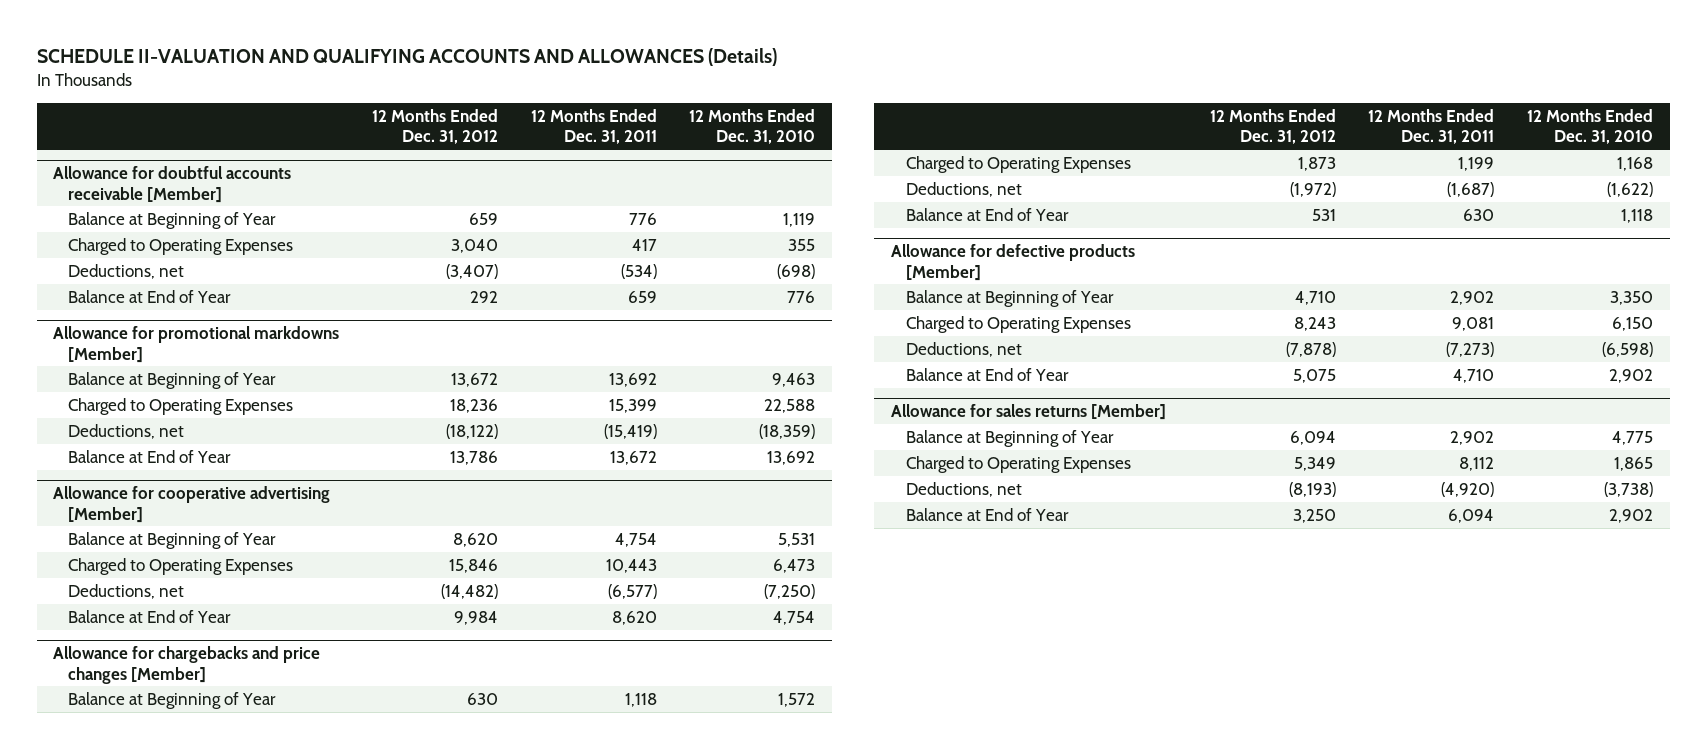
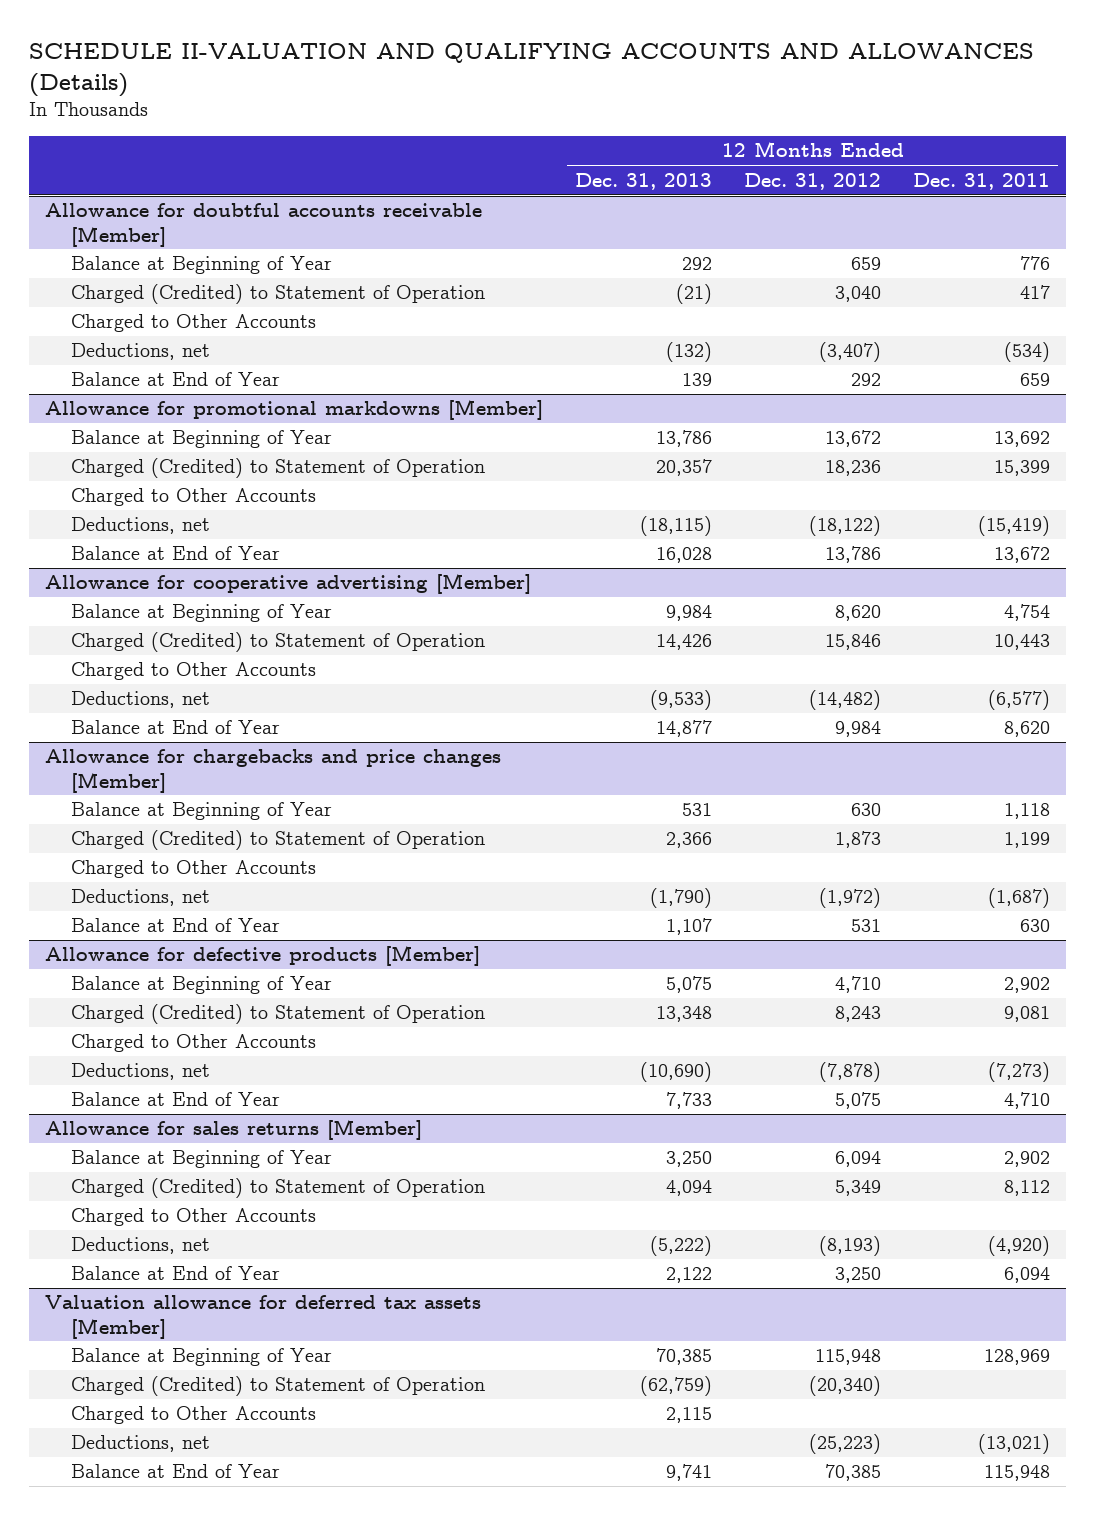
[689,108,816,145] 12 Months Ended Dec. 31, 2010 -> none
none -> [574,172,712,190] Dec. 31, 2013
[68,237,294,255] Charged to Operating Expenses -> [71,284,486,305] Charged (Credited) to Statement of Operation
none -> [71,314,317,333] Charged to Other Accounts
[68,397,294,415] Charged to Operating Expenses -> [71,458,486,479] Charged (Credited) to Statement of Operation
none -> [71,488,317,507] Charged to Other Accounts
[68,557,294,575] Charged to Operating Expenses -> [71,632,486,653] Charged (Credited) to Statement of Operation
none -> [71,662,317,681] Charged to Other Accounts
[906,155,1132,173] Charged to Operating Expenses -> [71,830,486,851] Charged (Credited) to Statement of Operation
none -> [71,860,317,879] Charged to Other Accounts
[906,315,1132,333] Charged to Operating Expenses -> [71,1004,486,1025] Charged (Credited) to Statement of Operation
none -> [71,1034,317,1053] Charged to Other Accounts
[906,455,1132,473] Charged to Operating Expenses -> [71,1178,486,1199] Charged (Credited) to Statement of Operation
none -> [71,1208,317,1227] Charged to Other Accounts
none -> [44,1295,481,1339] Valuation allowance for deferred tax assets [Member]
none -> [71,1348,333,1367] Balance at Beginning of Year
none -> [71,1376,486,1397] Charged (Credited) to Statement of Operation
none -> [71,1406,317,1425] Charged to Other Accounts
none -> [71,1435,211,1453] Deductions, net
none -> [71,1464,281,1479] Balance at End of Year

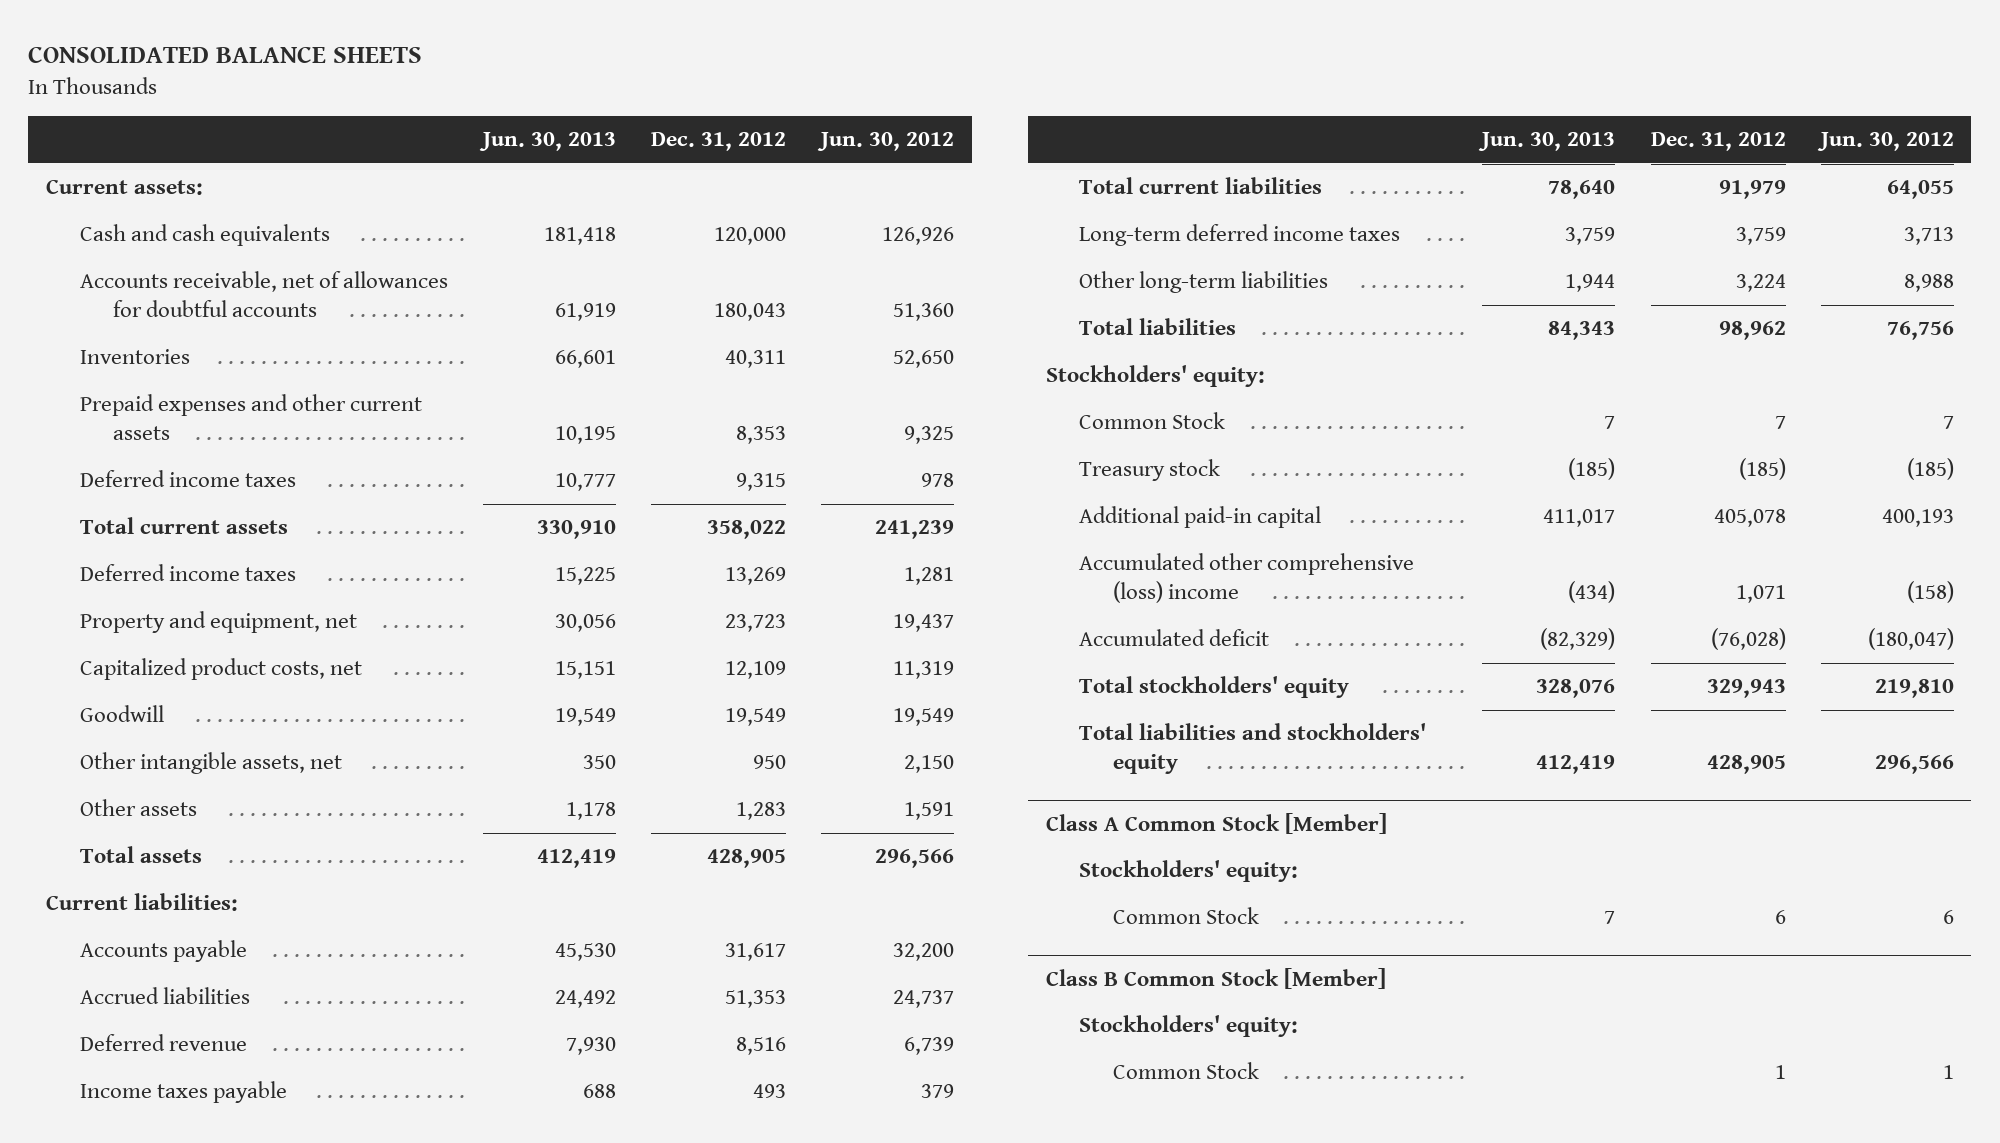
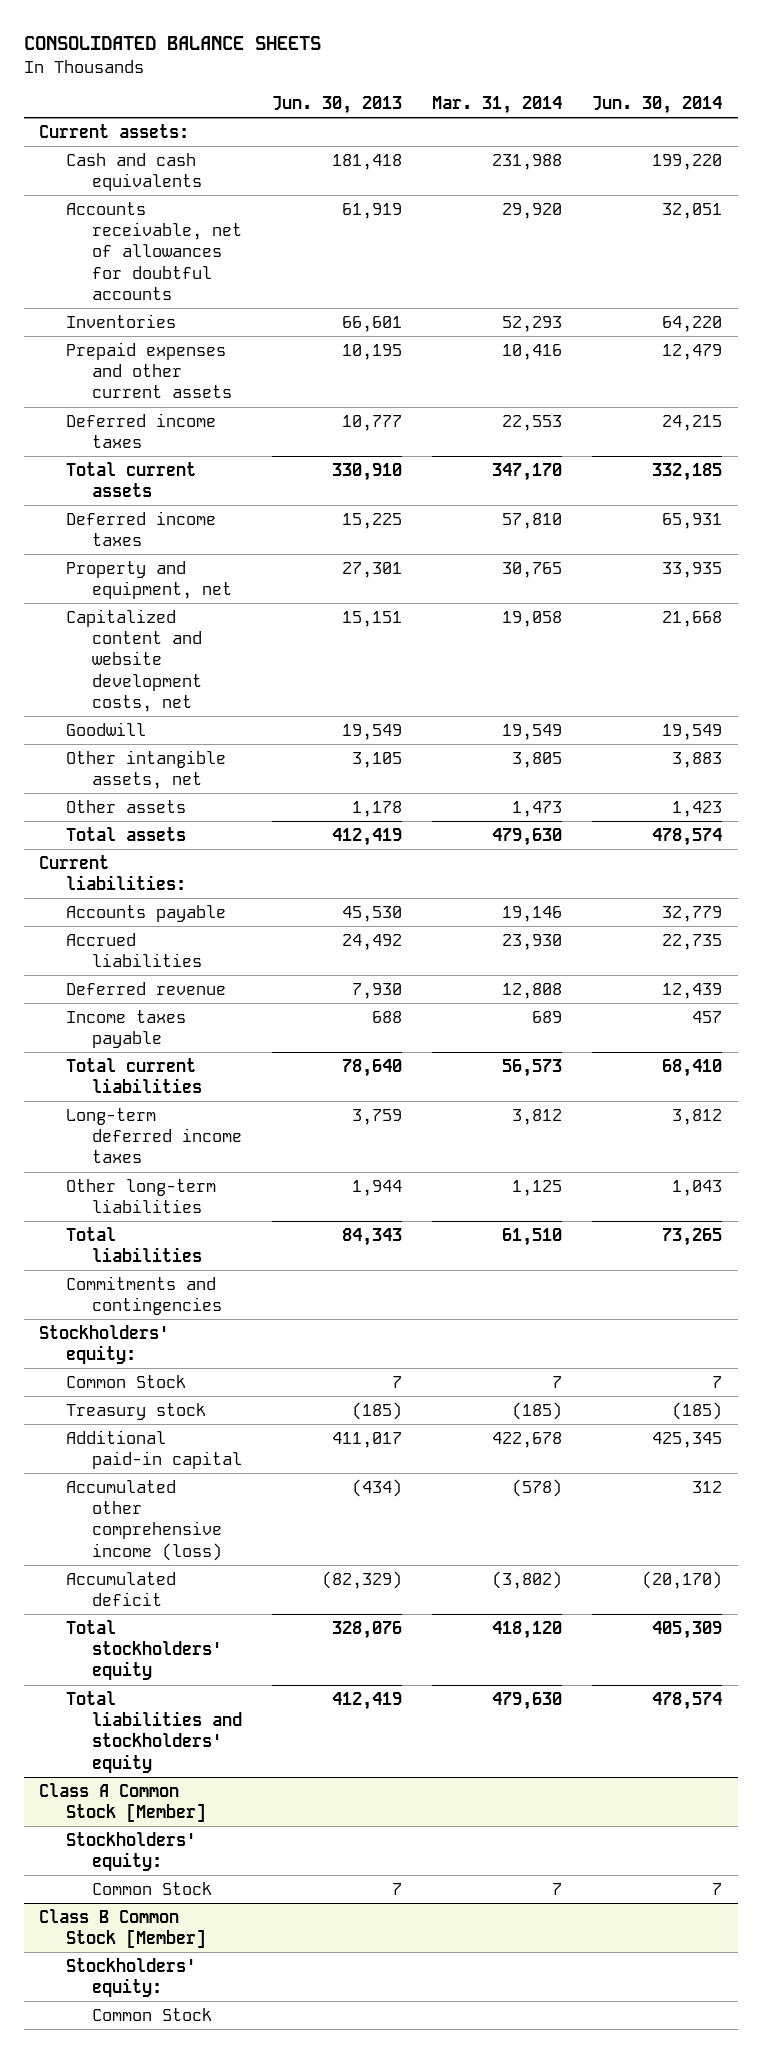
[651,132,787,152] Dec. 31, 2012 -> none
[817,132,955,152] Jun. 30, 2012 -> none
none -> [432,96,563,115] Mar. 31, 2014
none -> [592,96,723,115] Jun. 30, 2014
[554,614,616,633] 30,056 -> [341,561,402,578] 27,301
[79,658,362,681] Capitalized product costs, net -> [65,608,202,713] Capitalized content and website development costs, net
[582,755,616,770] 350 -> [351,751,402,768] 3,105
none -> [65,1275,222,1316] Commitments and contingencies
[1079,553,1415,604] Accumulated other comprehensive (loss) income -> [65,1479,222,1561] Accumulated other comprehensive income (loss)

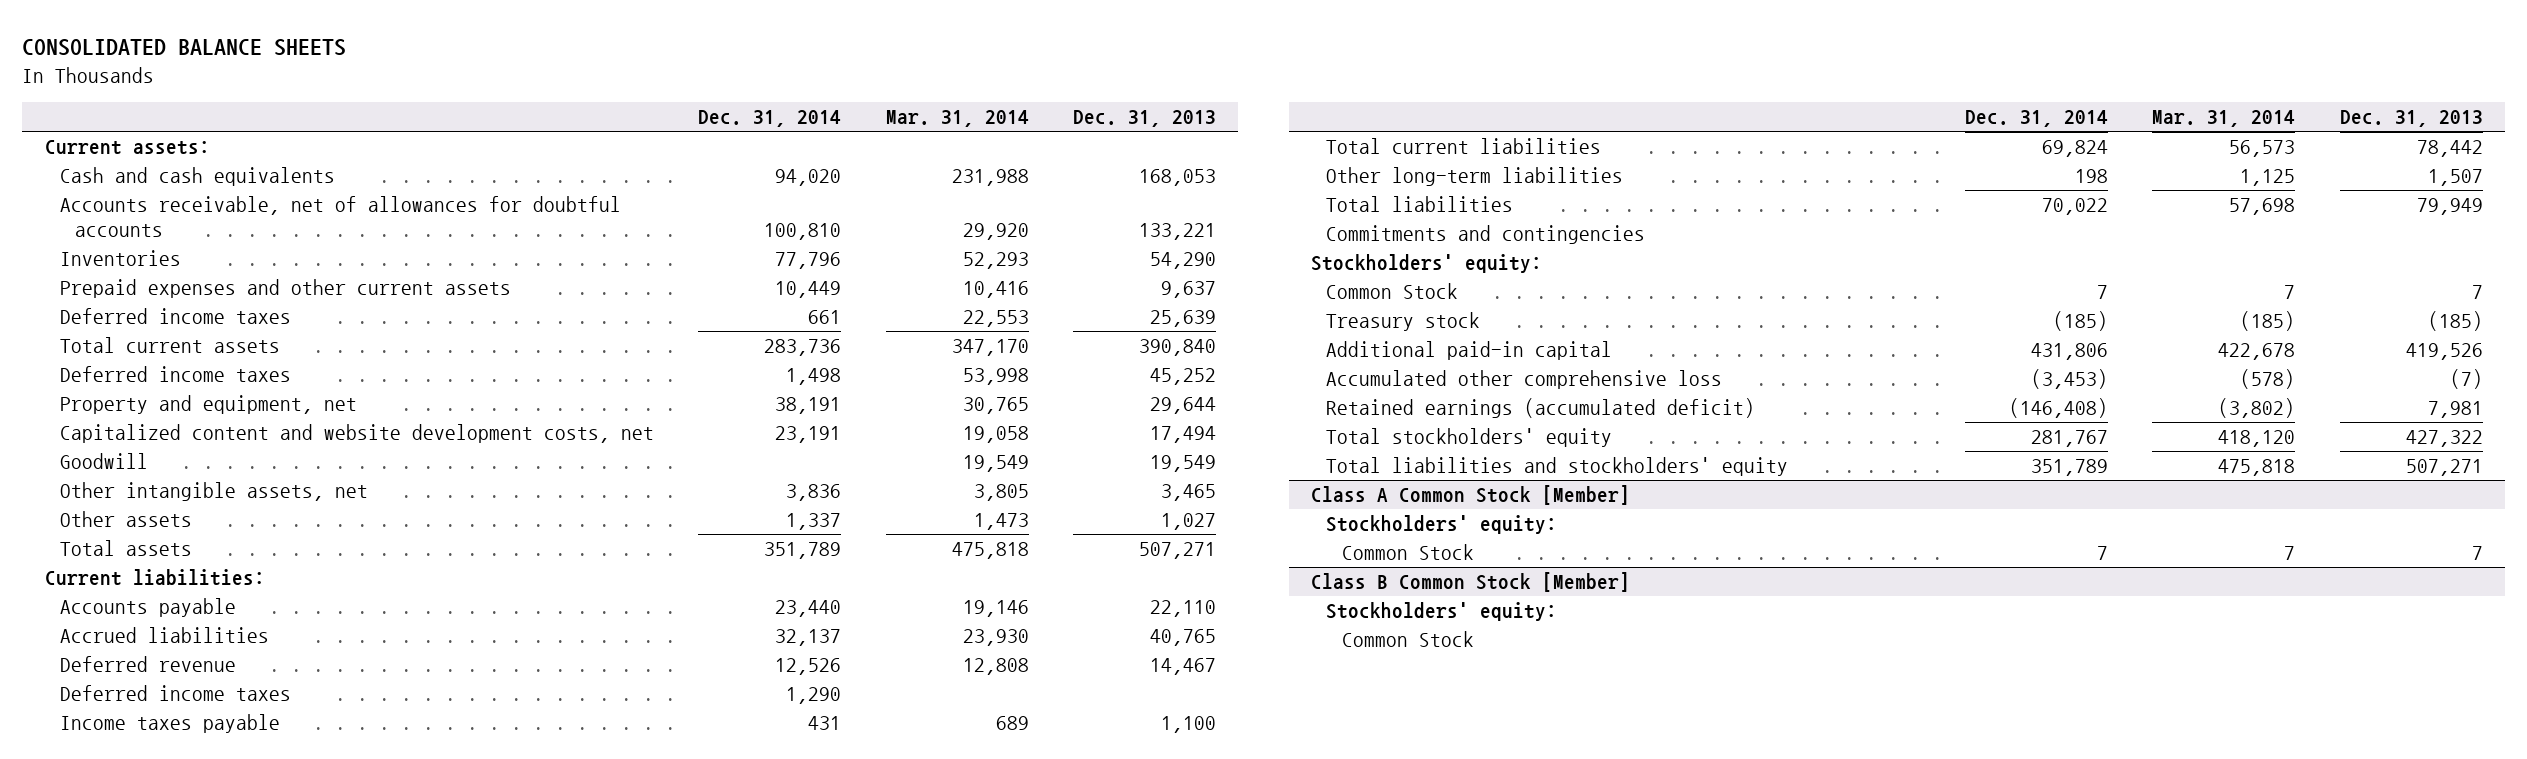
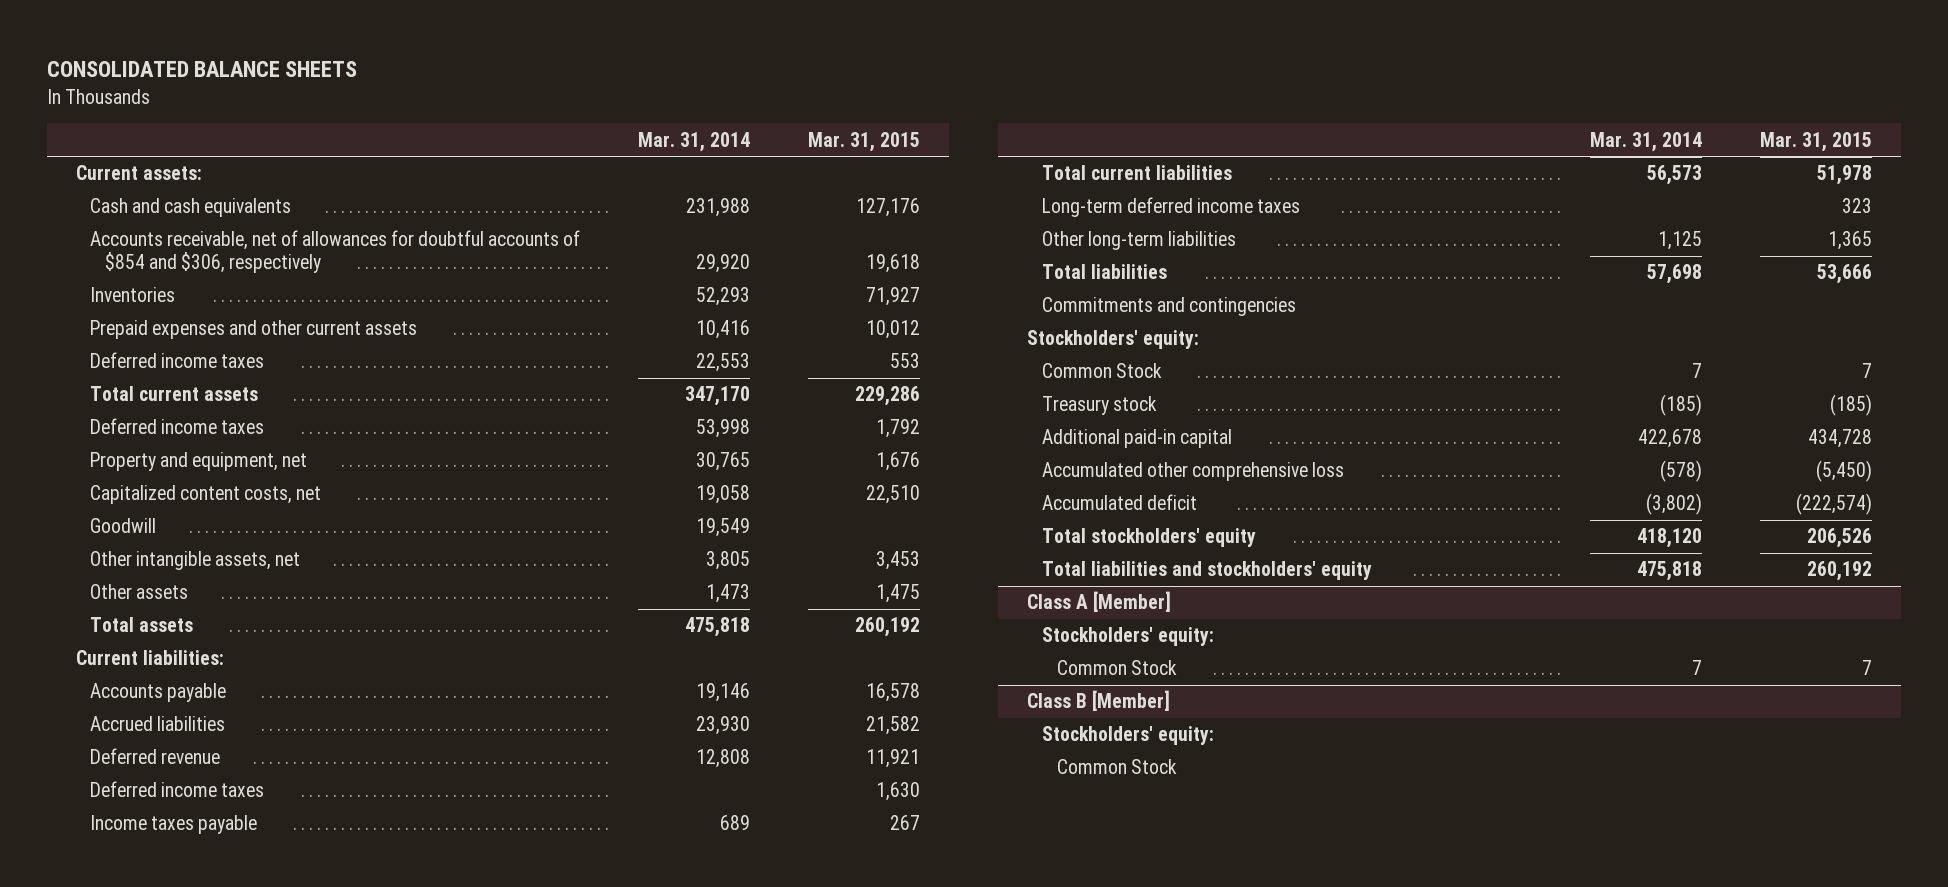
[698,110,842,128] Dec. 31, 2014 -> none
[1072,110,1216,128] Dec. 31, 2013 -> none
none -> [808,131,921,152] Mar. 31, 2015
[59,196,621,237] Accounts receivable, net of allowances for doubtful accounts -> [90,230,581,274] Accounts receivable, net of allowances for doubtful accounts of $854 and $306, respectively
[59,424,654,444] Capitalized content and website development costs, net -> [90,485,322,505] Capitalized content costs, net
none -> [1042,197,1301,218] Long-term deferred income taxes
[1326,398,1756,419] Retained earnings (accumulated deficit) -> [1042,494,1198,511] Accumulated deficit
[1311,485,1631,506] Class A Common Stock [Member] -> [1027,591,1172,613] Class A [Member]
[1311,572,1631,593] Class B Common Stock [Member] -> [1027,690,1171,712] Class B [Member]

